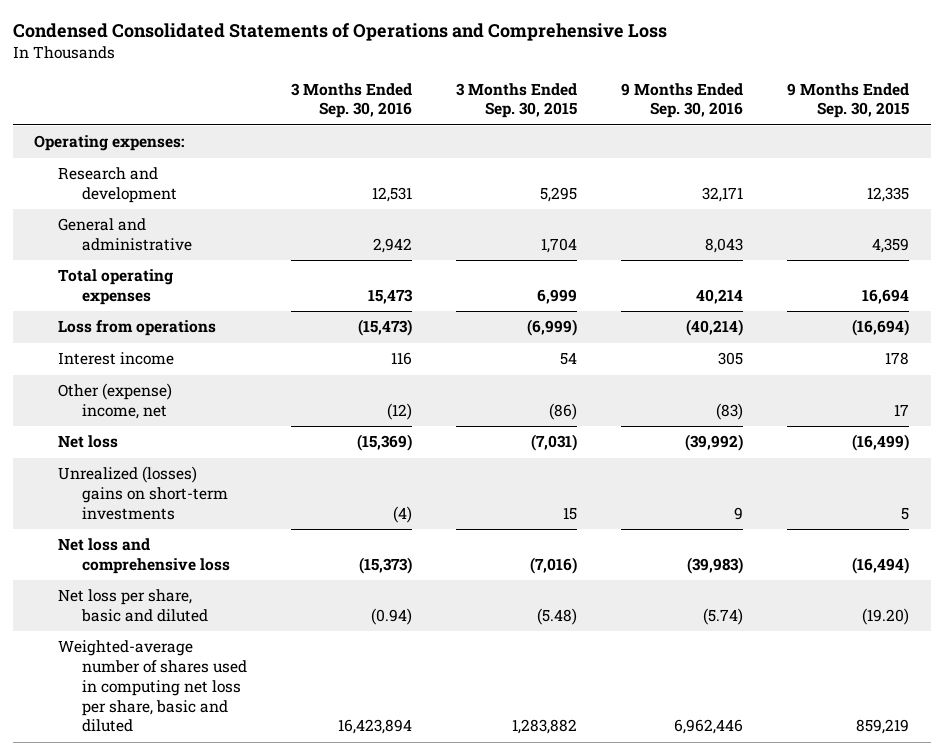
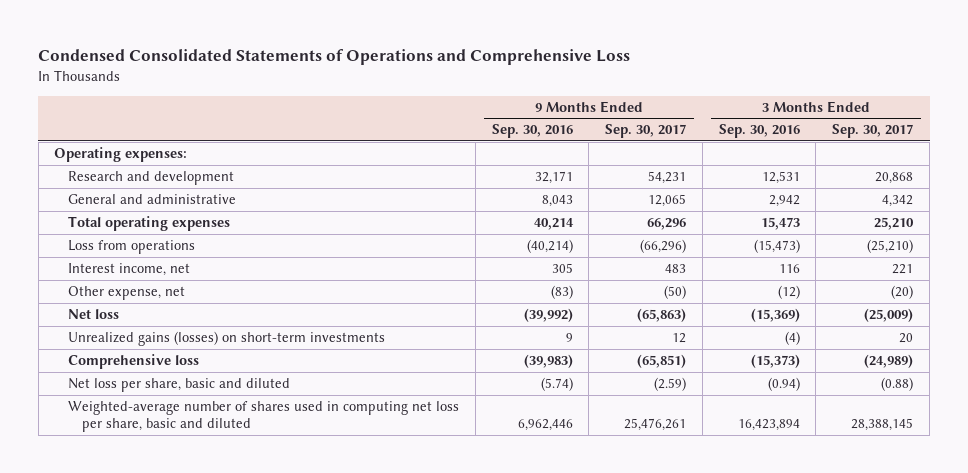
[456,82,578,119] 3 Months Ended Sep. 30, 2015 -> none
[786,82,909,119] 9 Months Ended Sep. 30, 2015 -> none
none -> [605,124,687,139] Sep. 30, 2017
none -> [832,124,914,139] Sep. 30, 2017
[58,352,175,366] Interest income -> [68,263,191,277] Interest income, net
[58,383,173,420] Other (expense) income, net -> [68,286,186,301] Other expense, net
[58,466,229,520] Unrealized (losses) gains on short-term investments -> [68,331,386,347] Unrealized gains (losses) on short-term investments
[58,538,231,575] Net loss and comprehensive loss -> [68,354,200,370] Comprehensive loss

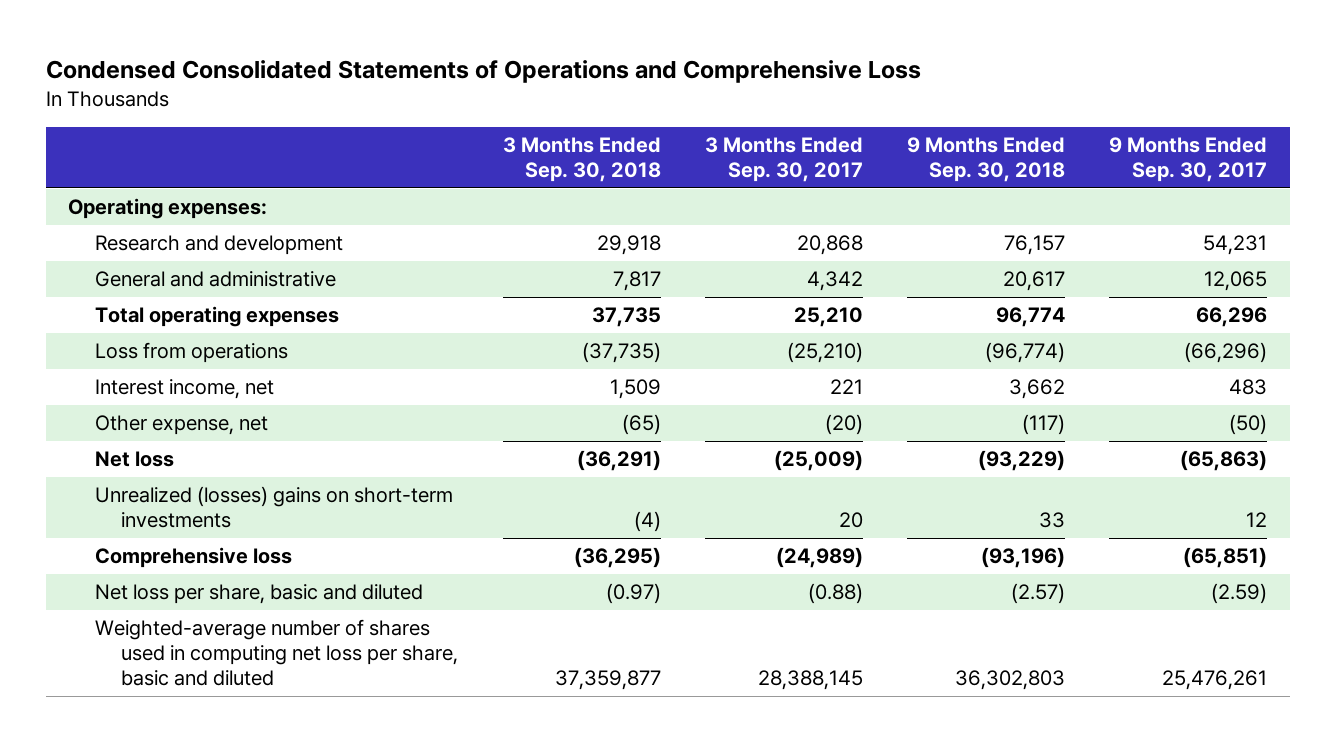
[491,124,573,139] Sep. 30, 2016 -> none
[718,124,800,139] Sep. 30, 2016 -> none
none -> [502,137,661,183] 3 Months Ended Sep. 30, 2018
none -> [907,137,1066,183] 9 Months Ended Sep. 30, 2018
[68,331,386,347] Unrealized gains (losses) on short-term investments -> [94,486,453,529] Unrealized (losses) gains on short-term investments

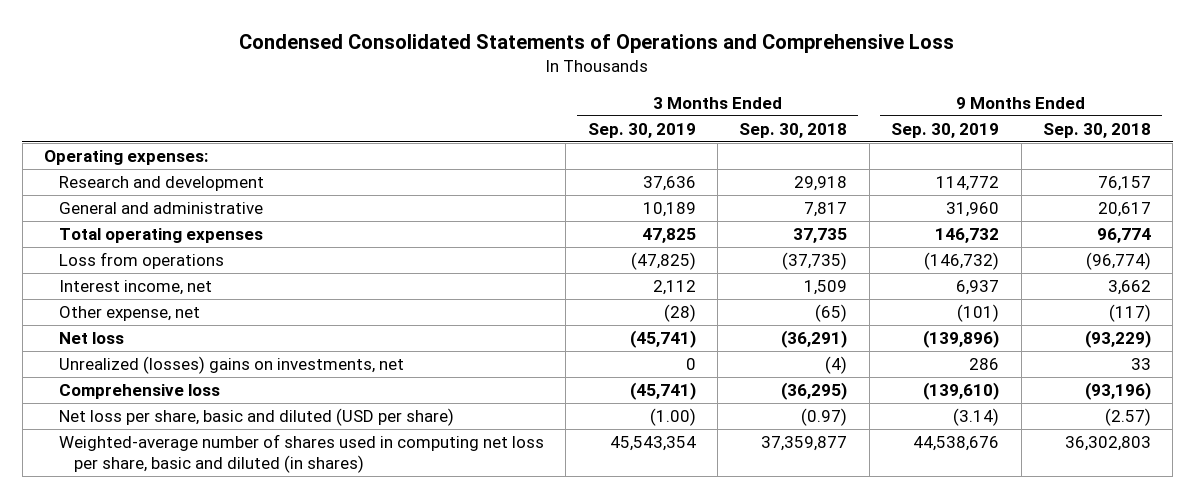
[704,137,863,183] 3 Months Ended Sep. 30, 2017 -> none
[1109,137,1268,183] 9 Months Ended Sep. 30, 2017 -> none
none -> [587,122,696,138] Sep. 30, 2019
none -> [891,122,1000,138] Sep. 30, 2019
[94,486,453,529] Unrealized (losses) gains on short-term investments -> [58,356,404,375] Unrealized (losses) gains on investments, net
[94,584,423,605] Net loss per share, basic and diluted -> [58,408,454,427] Net loss per share, basic and diluted (USD per share)
[94,619,459,687] Weighted-average number of shares used in computing net loss per share, basic and diluted -> [58,434,544,473] Weighted-average number of shares used in computing net loss per share, basic and diluted (in shares)

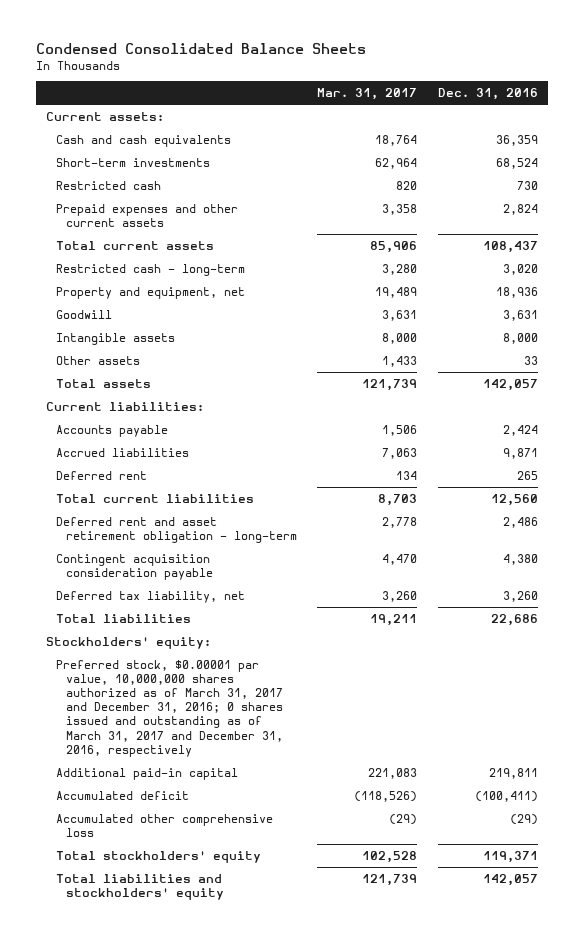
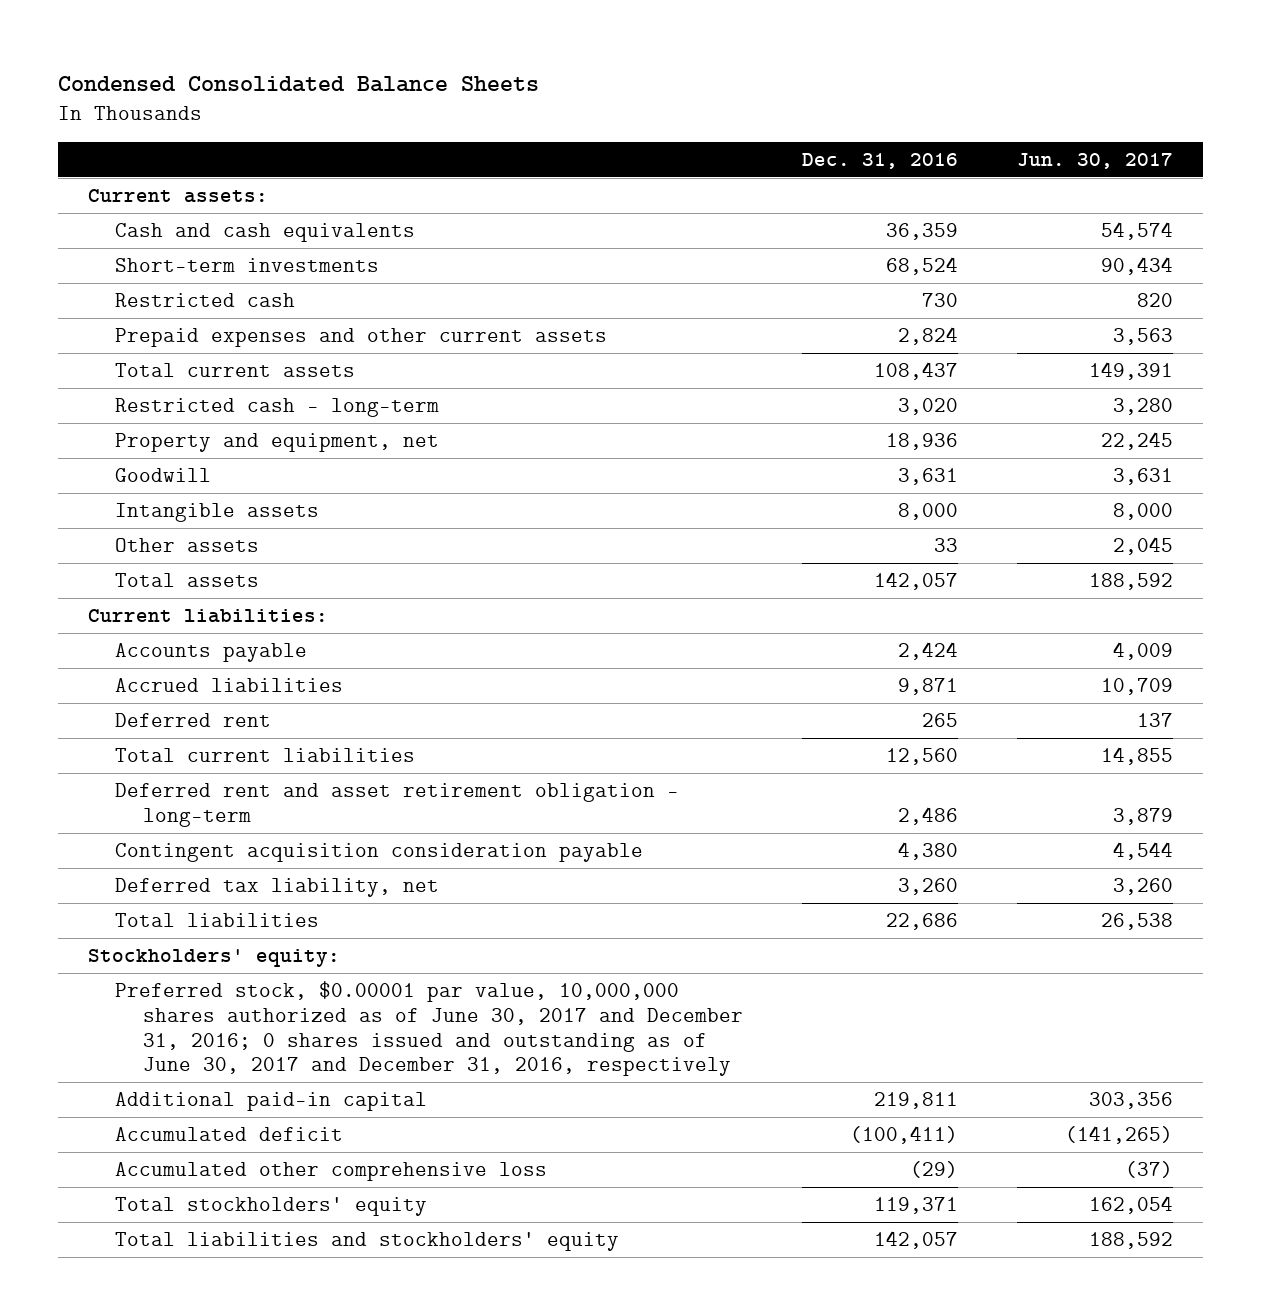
[317,88,418,101] Mar. 31, 2017 -> none
none -> [1017,152,1174,169] Jun. 30, 2017
[56,659,284,757] Preferred stock, $0.00001 par value, 10,000,000 shares authorized as of March 31, 2017 and December 31, 2016; 0 shares issued and outstanding as of March 31, 2017 and December 31, 2016, respectively -> [115,981,743,1077] Preferred stock, $0.00001 par value, 10,000,000 shares authorized as of June 30, 2017 and December 31, 2016; 0 shares issued and outstanding as of June 30, 2017 and December 31, 2016, respectively

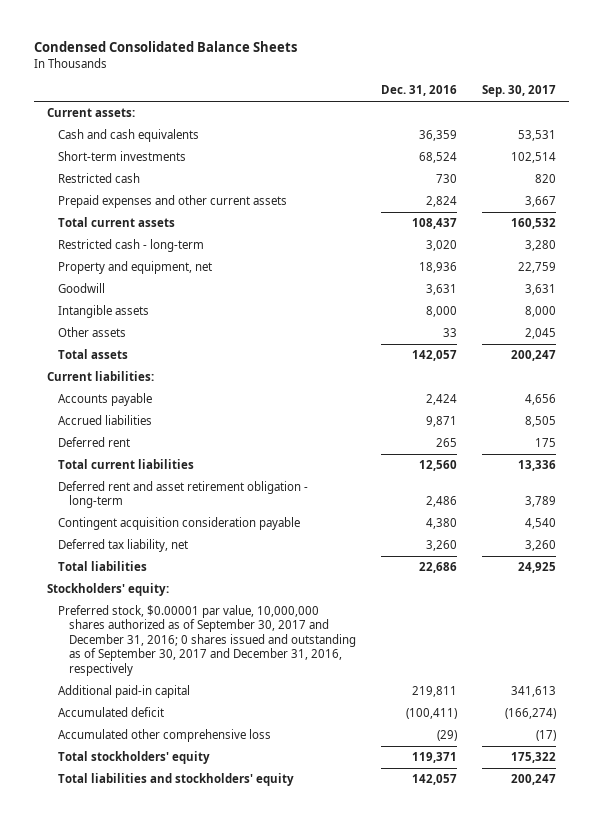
[1017,152,1174,169] Jun. 30, 2017 -> none
none -> [482,85,557,98] Sep. 30, 2017
[115,981,743,1077] Preferred stock, $0.00001 par value, 10,000,000 shares authorized as of June 30, 2017 and December 31, 2016; 0 shares issued and outstanding as of June 30, 2017 and December 31, 2016, respectively -> [58,605,357,676] Preferred stock, $0.00001 par value, 10,000,000 shares authorized as of September 30, 2017 and December 31, 2016; 0 shares issued and outstanding as of September 30, 2017 and December 31, 2016, respectively

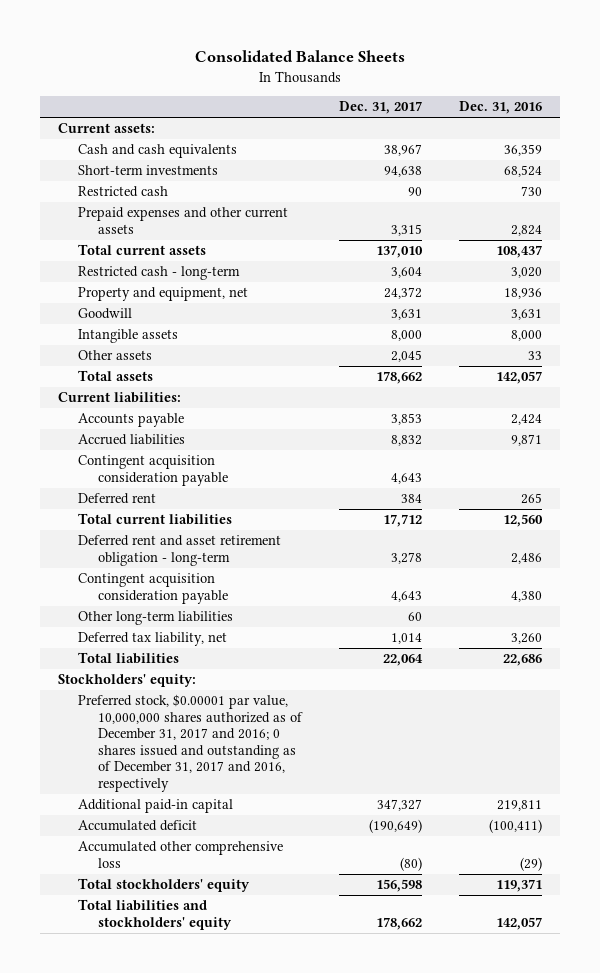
[34,41,298,53] Condensed Consolidated Balance Sheets -> [195,50,406,63] Consolidated Balance Sheets
[482,85,557,98] Sep. 30, 2017 -> none
none -> [338,101,422,115] Dec. 31, 2017
none -> [78,455,228,486] Contingent acquisition consideration payable
none -> [78,611,234,626] Other long-term liabilities
[58,605,357,676] Preferred stock, $0.00001 par value, 10,000,000 shares authorized as of September 30, 2017 and December 31, 2016; 0 shares issued and outstanding as of September 30, 2017 and December 31, 2016, respectively -> [78,694,303,792] Preferred stock, $0.00001 par value, 10,000,000 shares authorized as of December 31, 2017 and 2016; 0 shares issued and outstanding as of December 31, 2017 and 2016, respectively

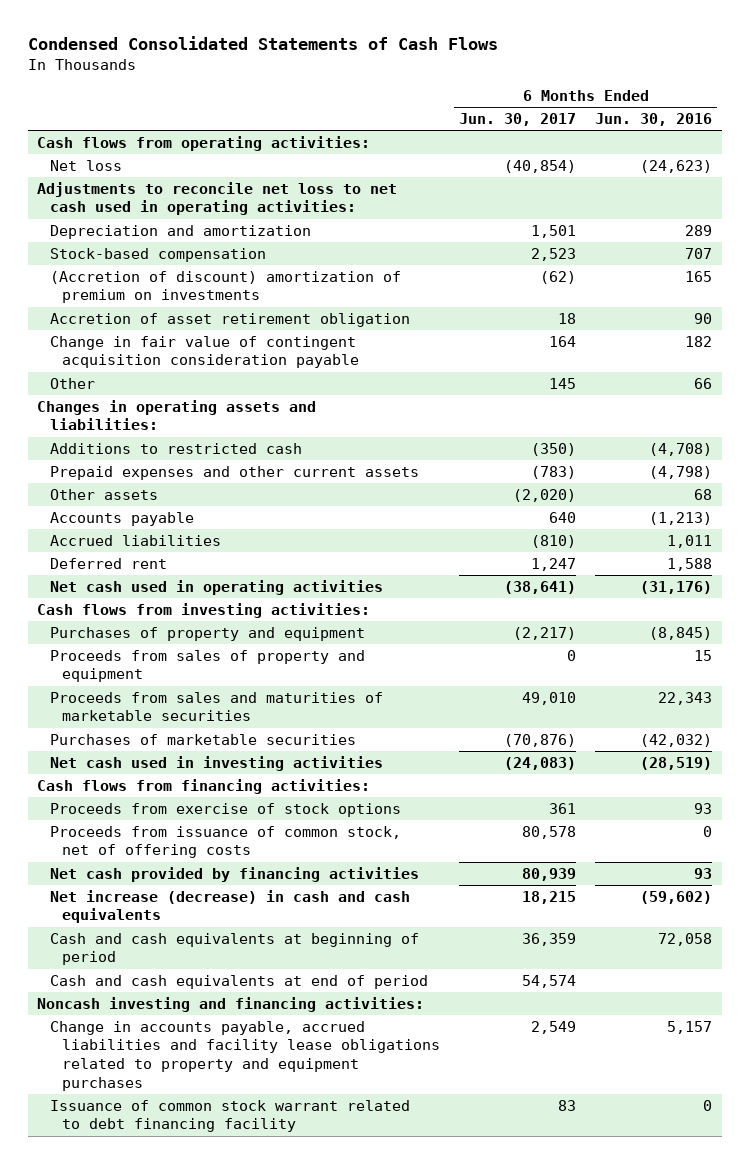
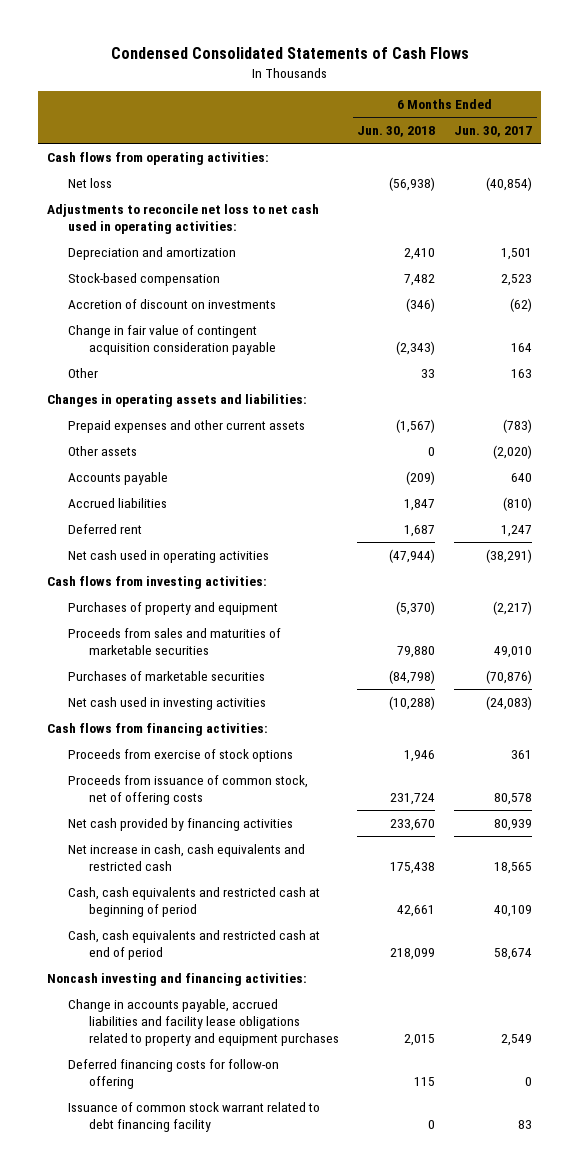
[595,113,713,127] Jun. 30, 2016 -> none
none -> [357,125,436,137] Jun. 30, 2018
[49,312,410,327] Accretion of asset retirement obligation -> none
[49,270,401,304] (Accretion of discount) amortization of premium on investments -> [67,298,276,309] Accretion of discount on investments
[549,377,577,389] 145 -> [510,368,532,378] 163
[49,442,302,454] Additions to restricted cash -> none
[504,580,577,594] (38,641) -> [485,548,532,563] (38,291)
[49,649,365,683] Proceeds from sales of property and equipment -> none
[49,889,410,924] Net increase (decrease) in cash and cash equivalents -> [67,843,305,871] Net increase in cash, cash equivalents and restricted cash
[522,890,577,904] 18,215 -> [493,861,532,874] 18,565
[49,932,419,966] Cash and cash equivalents at beginning of period -> [67,886,320,917] Cash, cash equivalents and restricted cash at beginning of period
[522,932,577,946] 36,359 -> [493,904,532,917] 40,109
[49,974,428,989] Cash and cash equivalents at end of period -> [67,929,320,960] Cash, cash equivalents and restricted cash at end of period
[522,974,577,988] 54,574 -> [493,947,532,960] 58,674
none -> [67,1058,279,1089] Deferred financing costs for follow-on offering

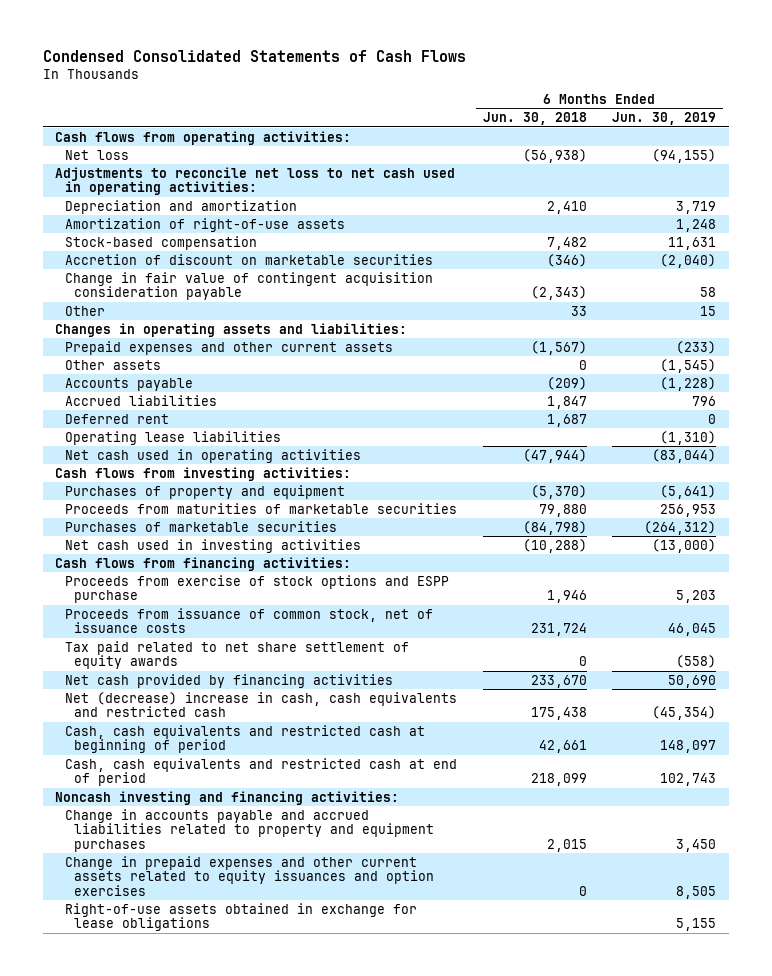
[453,125,532,137] Jun. 30, 2017 -> none
none -> [612,112,717,126] Jun. 30, 2019
none -> [64,217,345,232] Amortization of right-of-use assets
[67,298,276,309] Accretion of discount on investments -> [64,253,433,265] Accretion of discount on marketable securities
none -> [64,430,281,445] Operating lease liabilities
[67,627,281,655] Proceeds from sales and maturities of marketable securities -> [64,502,457,514] Proceeds from maturities of marketable securities
[67,748,293,762] Proceeds from exercise of stock options -> [64,574,449,604] Proceeds from exercise of stock options and ESPP purchase
[67,774,308,805] Proceeds from issuance of common stock, net of offering costs -> [64,607,433,634] Proceeds from issuance of common stock, net of issuance costs
none -> [64,640,409,670] Tax paid related to net share settlement of equity awards
[67,843,305,871] Net increase in cash, cash equivalents and restricted cash -> [64,691,457,718] Net (decrease) increase in cash, cash equivalents and restricted cash
[67,1058,279,1089] Deferred financing costs for follow-on offering -> none
[67,1101,320,1132] Issuance of common stock warrant related to debt financing facility -> none
[67,998,339,1046] Change in accounts payable, accrued liabilities and facility lease obligations related to property and equipment purchases -> [64,808,435,852] Change in accounts payable and accrued liabilities related to property and equipment purchases
none -> [64,855,435,896] Change in prepaid expenses and other current assets related to equity issuances and option exercises
none -> [64,902,417,932] Right-of-use assets obtained in exchange for lease obligations

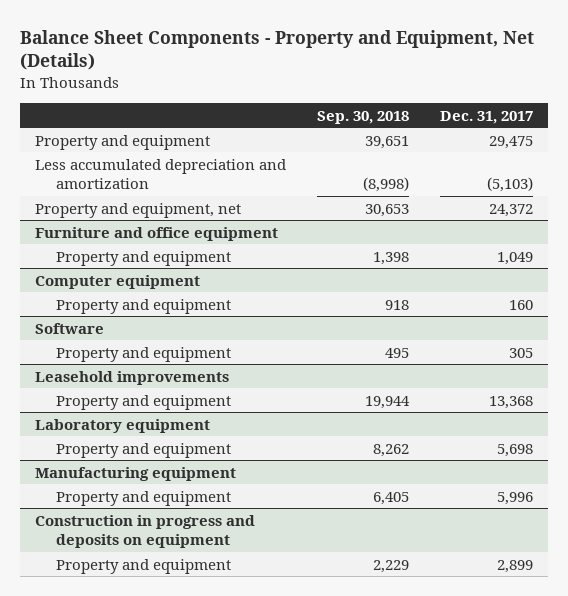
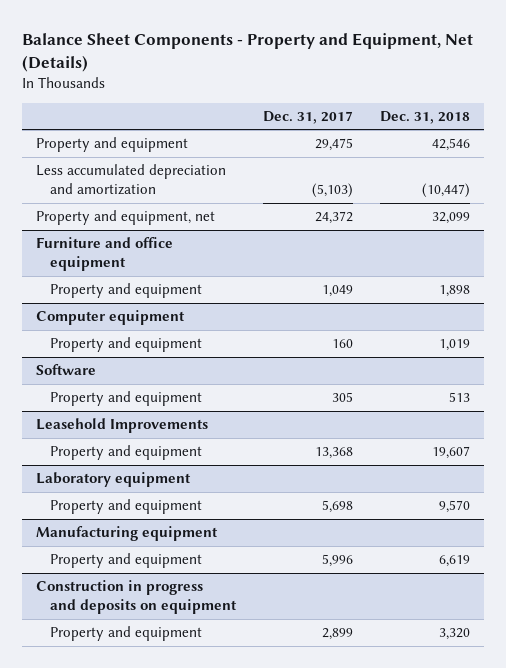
[316,110,409,124] Sep. 30, 2018 -> none
none -> [380,110,471,124] Dec. 31, 2018
[35,370,230,385] Leasehold improvements -> [35,418,208,434] Leasehold Improvements

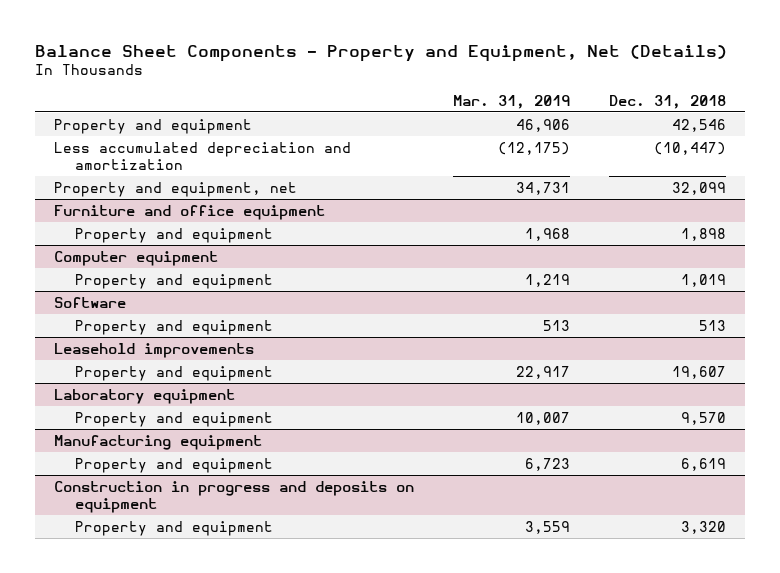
[263,110,354,124] Dec. 31, 2017 -> none
none -> [452,94,570,109] Mar. 31, 2019
[35,418,208,434] Leasehold Improvements -> [54,342,255,358] Leasehold improvements

